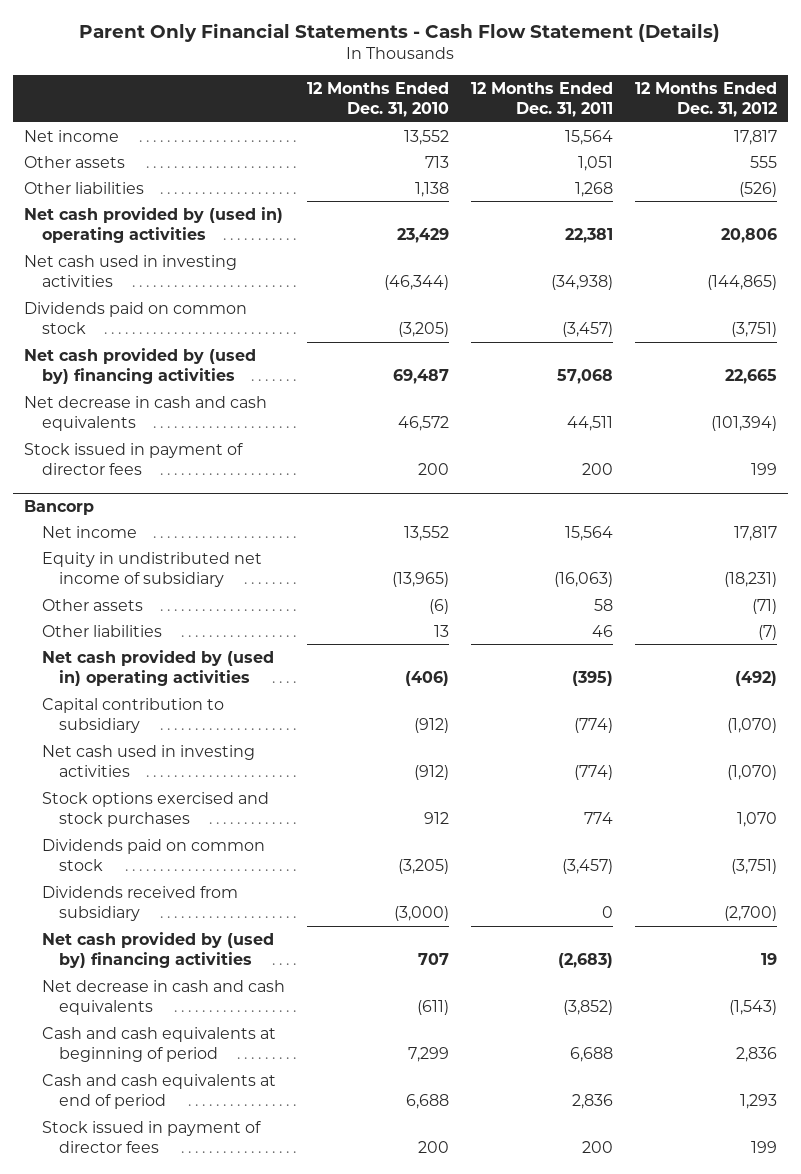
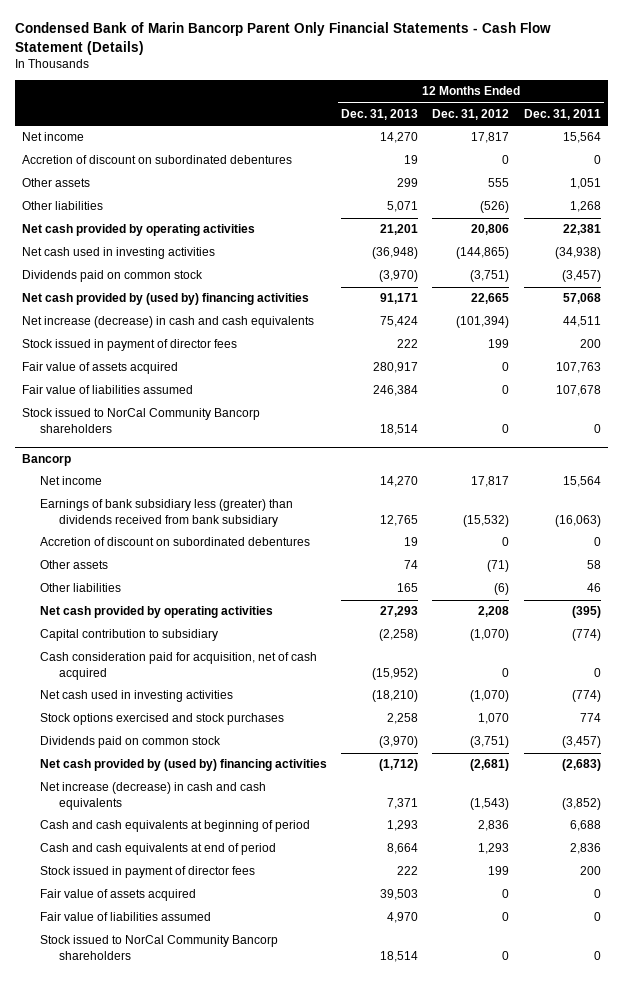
[79,22,721,42] Parent Only Financial Statements - Cash Flow Statement (Details) -> [14,22,551,55] Condensed Bank of Marin Bancorp Parent Only Financial Statements - Cash Flow Statement (Details)
[306,81,449,118] 12 Months Ended Dec. 31, 2010 -> none
none -> [341,108,419,120] Dec. 31, 2013
none -> [21,155,292,165] Accretion of discount on subordinated debentures
[23,206,283,244] Net cash provided by (used in) operating activities -> [21,224,255,237] Net cash provided by operating activities
[23,395,267,432] Net decrease in cash and cash equivalents -> [21,316,314,329] Net increase (decrease) in cash and cash equivalents
none -> [21,362,178,375] Fair value of assets acquired
none -> [21,385,193,395] Fair value of liabilities assumed
none -> [21,408,260,433] Stock issued to NorCal Community Bancorp shareholders
[41,551,262,588] Equity in undistributed net income of subsidiary -> none
none -> [40,499,294,527] Earnings of bank subsidiary less (greater) than dividends received from bank subsidiary
none -> [40,537,311,547] Accretion of discount on subordinated debentures
[757,624,777,640] (7) -> [494,583,510,596] (6)
[41,649,274,687] Net cash provided by (used in) operating activities -> [40,606,274,619] Net cash provided by operating activities
[734,671,777,687] (492) -> [478,606,510,618] 2,208
none -> [40,652,318,680] Cash consideration paid for acquisition, net of cash acquired
[41,885,238,922] Dividends received from subsidiary -> none
[760,953,777,966] 19 -> [470,759,510,772] (2,681)
[41,979,285,1016] Net decrease in cash and cash equivalents -> [40,782,267,810] Net increase (decrease) in cash and cash equivalents
none -> [40,889,197,902] Fair value of assets acquired
none -> [40,912,212,922] Fair value of liabilities assumed
none -> [40,935,279,960] Stock issued to NorCal Community Bancorp shareholders

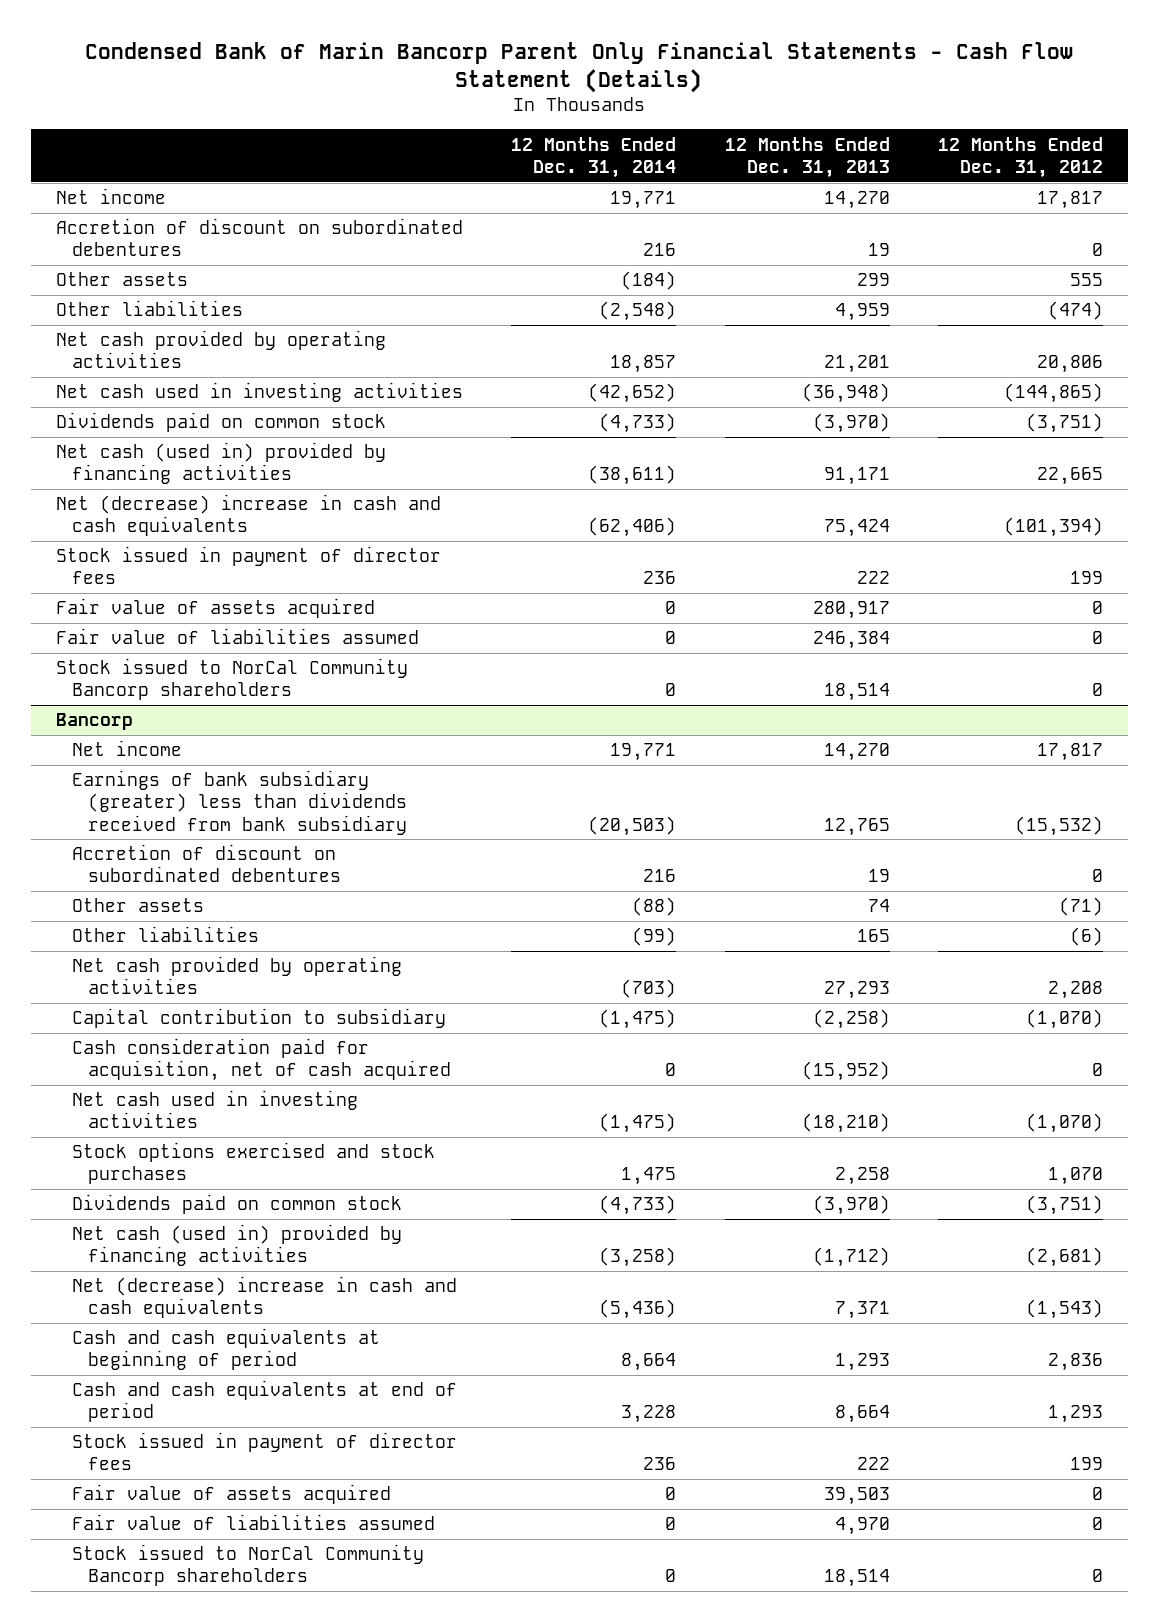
[523,108,601,120] Dec. 31, 2011 -> none
none -> [511,136,677,178] 12 Months Ended Dec. 31, 2014
[387,201,419,213] 5,071 -> [834,303,890,322] 4,959
[480,201,510,214] (526) -> [1048,301,1104,321] (474)
[21,293,309,306] Net cash provided by (used by) financing activities -> [55,442,386,485] Net cash (used in) provided by financing activities
[21,316,314,329] Net increase (decrease) in cash and cash equivalents -> [55,494,441,537] Net (decrease) increase in cash and cash equivalents
[40,499,294,527] Earnings of bank subsidiary less (greater) than dividends received from bank subsidiary -> [71,770,407,835] Earnings of bank subsidiary (greater) less than dividends received from bank subsidiary
[40,759,328,772] Net cash provided by (used by) financing activities -> [71,1224,402,1267] Net cash (used in) provided by financing activities
[40,782,267,810] Net increase (decrease) in cash and cash equivalents -> [71,1276,457,1319] Net (decrease) increase in cash and cash equivalents

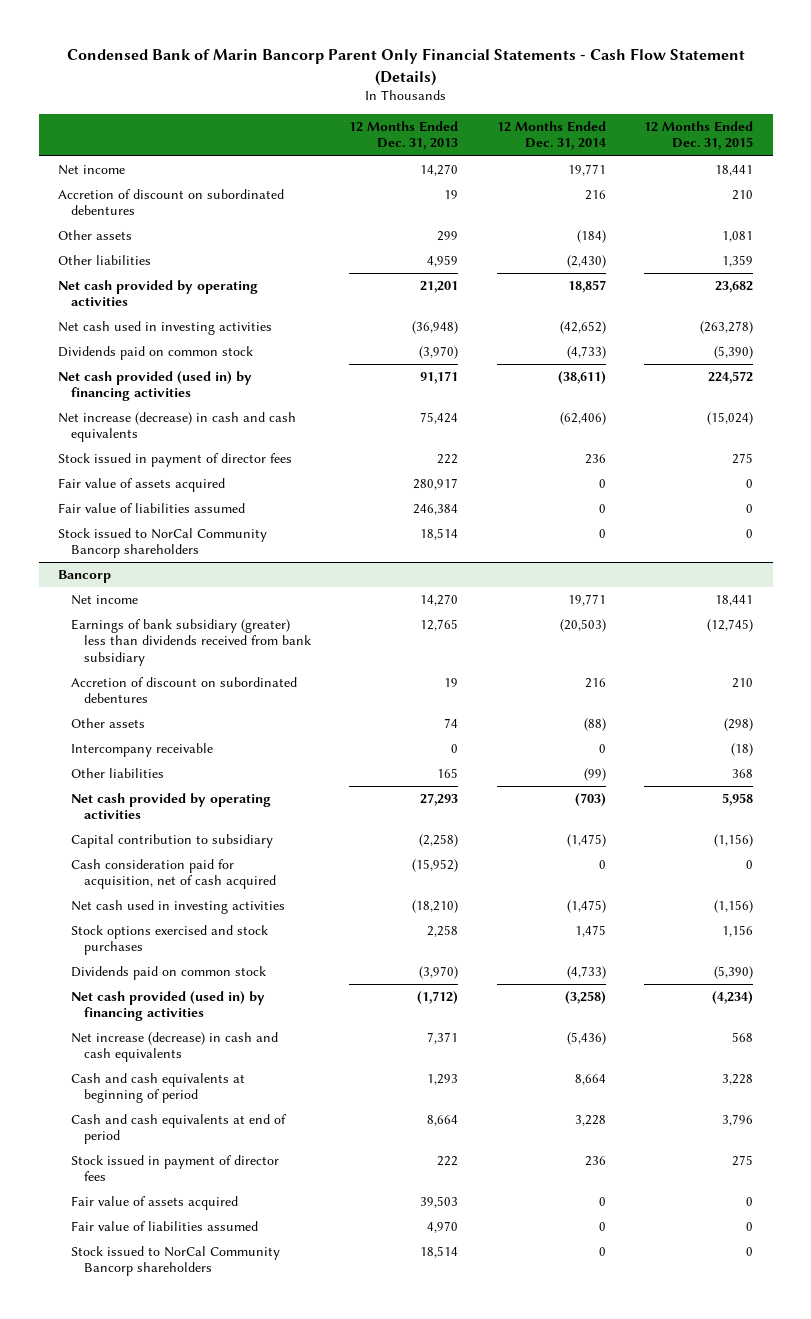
[938,136,1104,178] 12 Months Ended Dec. 31, 2012 -> none
none -> [644,121,754,151] 12 Months Ended Dec. 31, 2015
[599,301,677,322] (2,548) -> [566,255,606,269] (2,430)
[55,442,386,485] Net cash (used in) provided by financing activities -> [57,371,252,402] Net cash provided (used in) by financing activities
[55,494,441,537] Net (decrease) increase in cash and cash equivalents -> [57,412,296,443] Net increase (decrease) in cash and cash equivalents
none -> [70,743,213,758] Intercompany receivable
[71,1224,402,1267] Net cash (used in) provided by financing activities -> [70,991,265,1022] Net cash provided (used in) by financing activities
[71,1276,457,1319] Net (decrease) increase in cash and cash equivalents -> [70,1032,278,1063] Net increase (decrease) in cash and cash equivalents

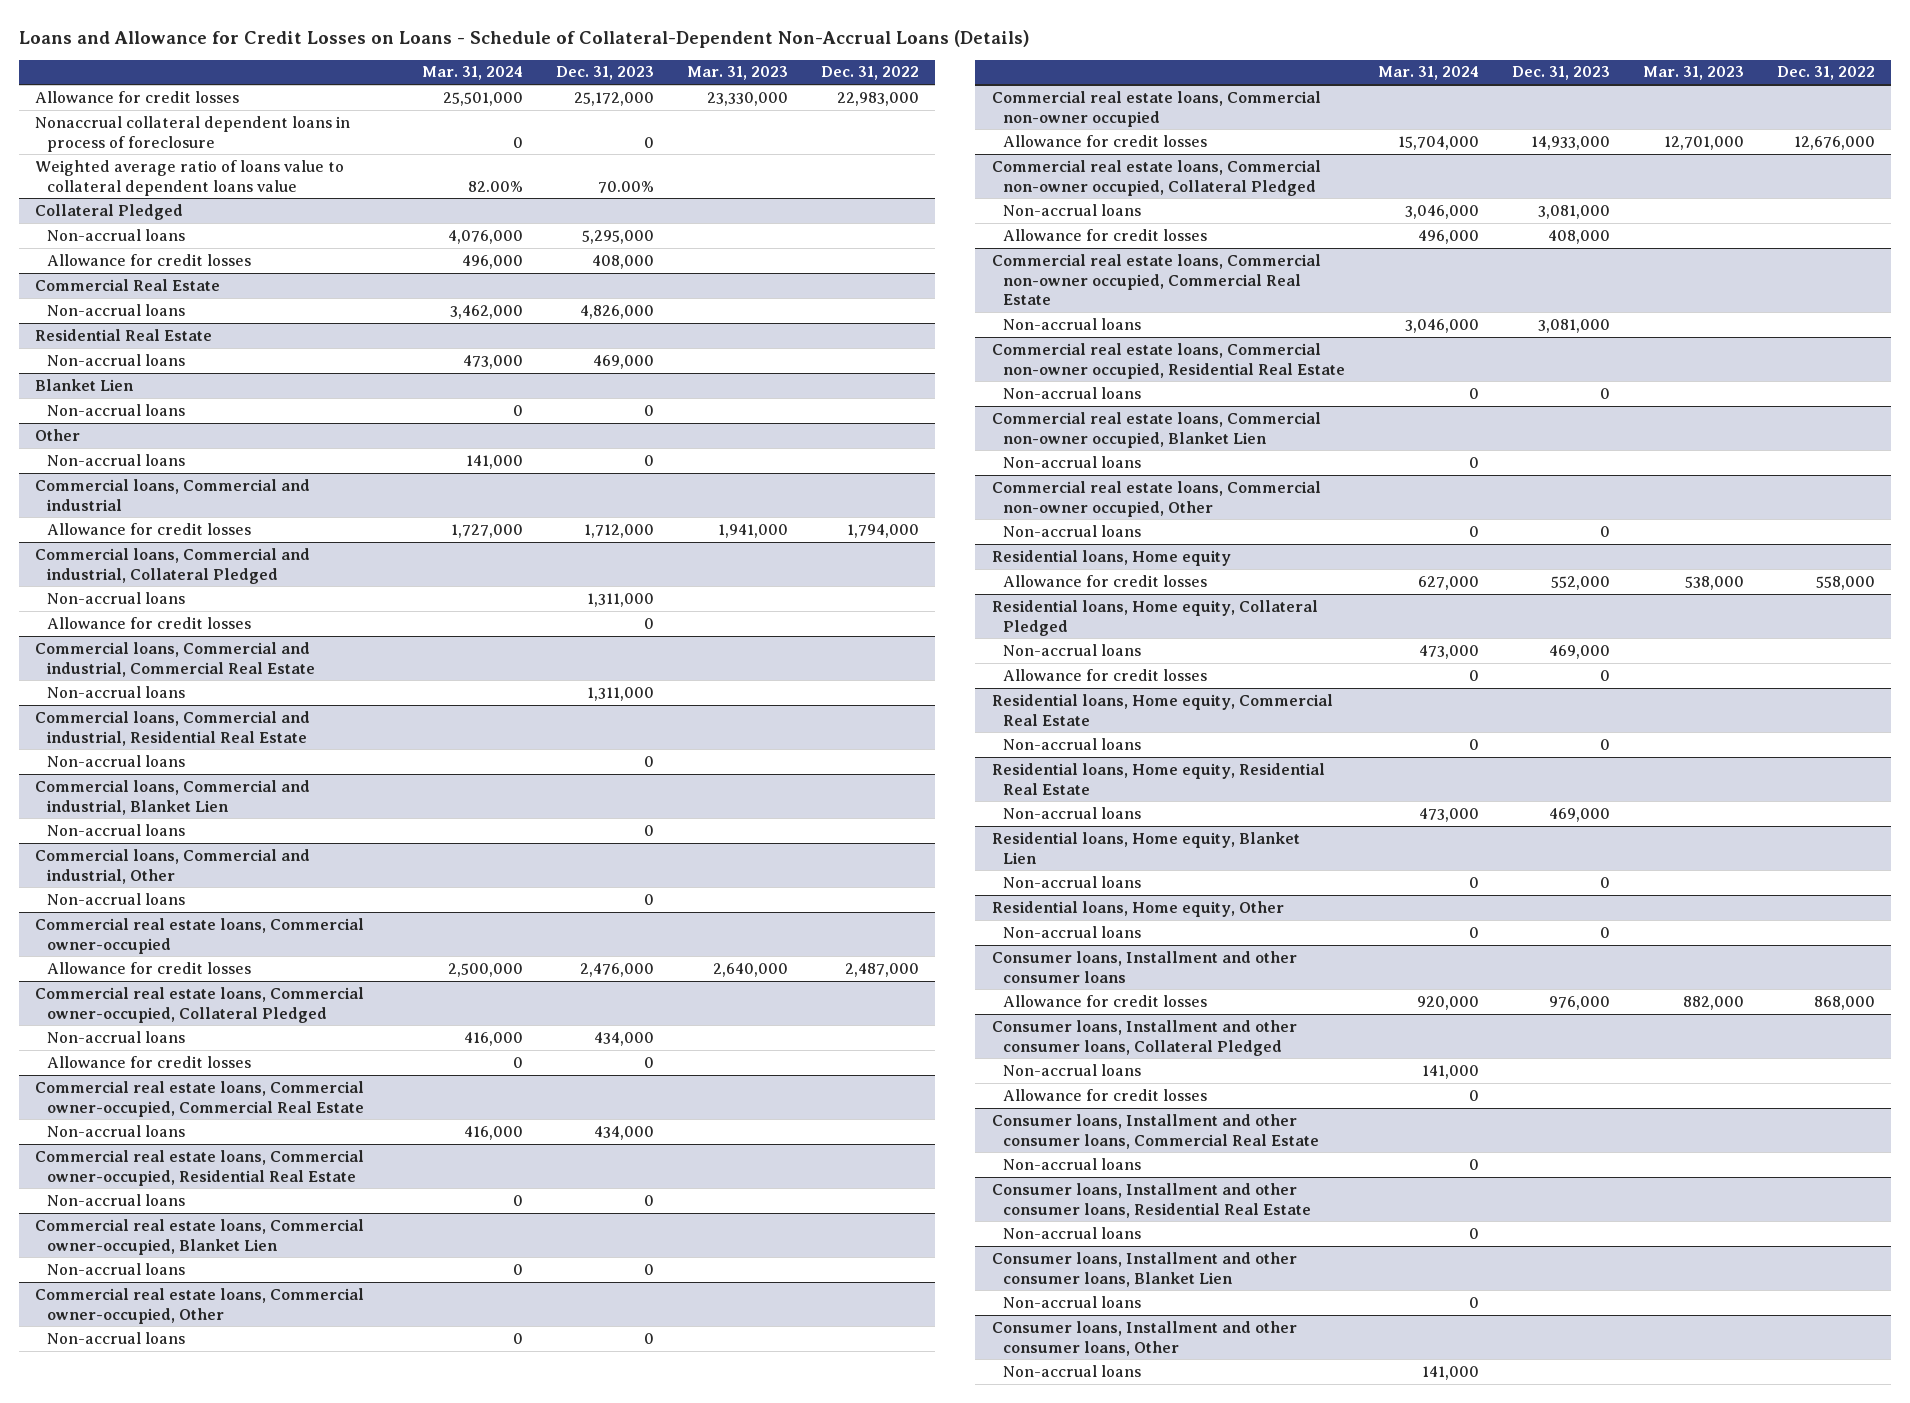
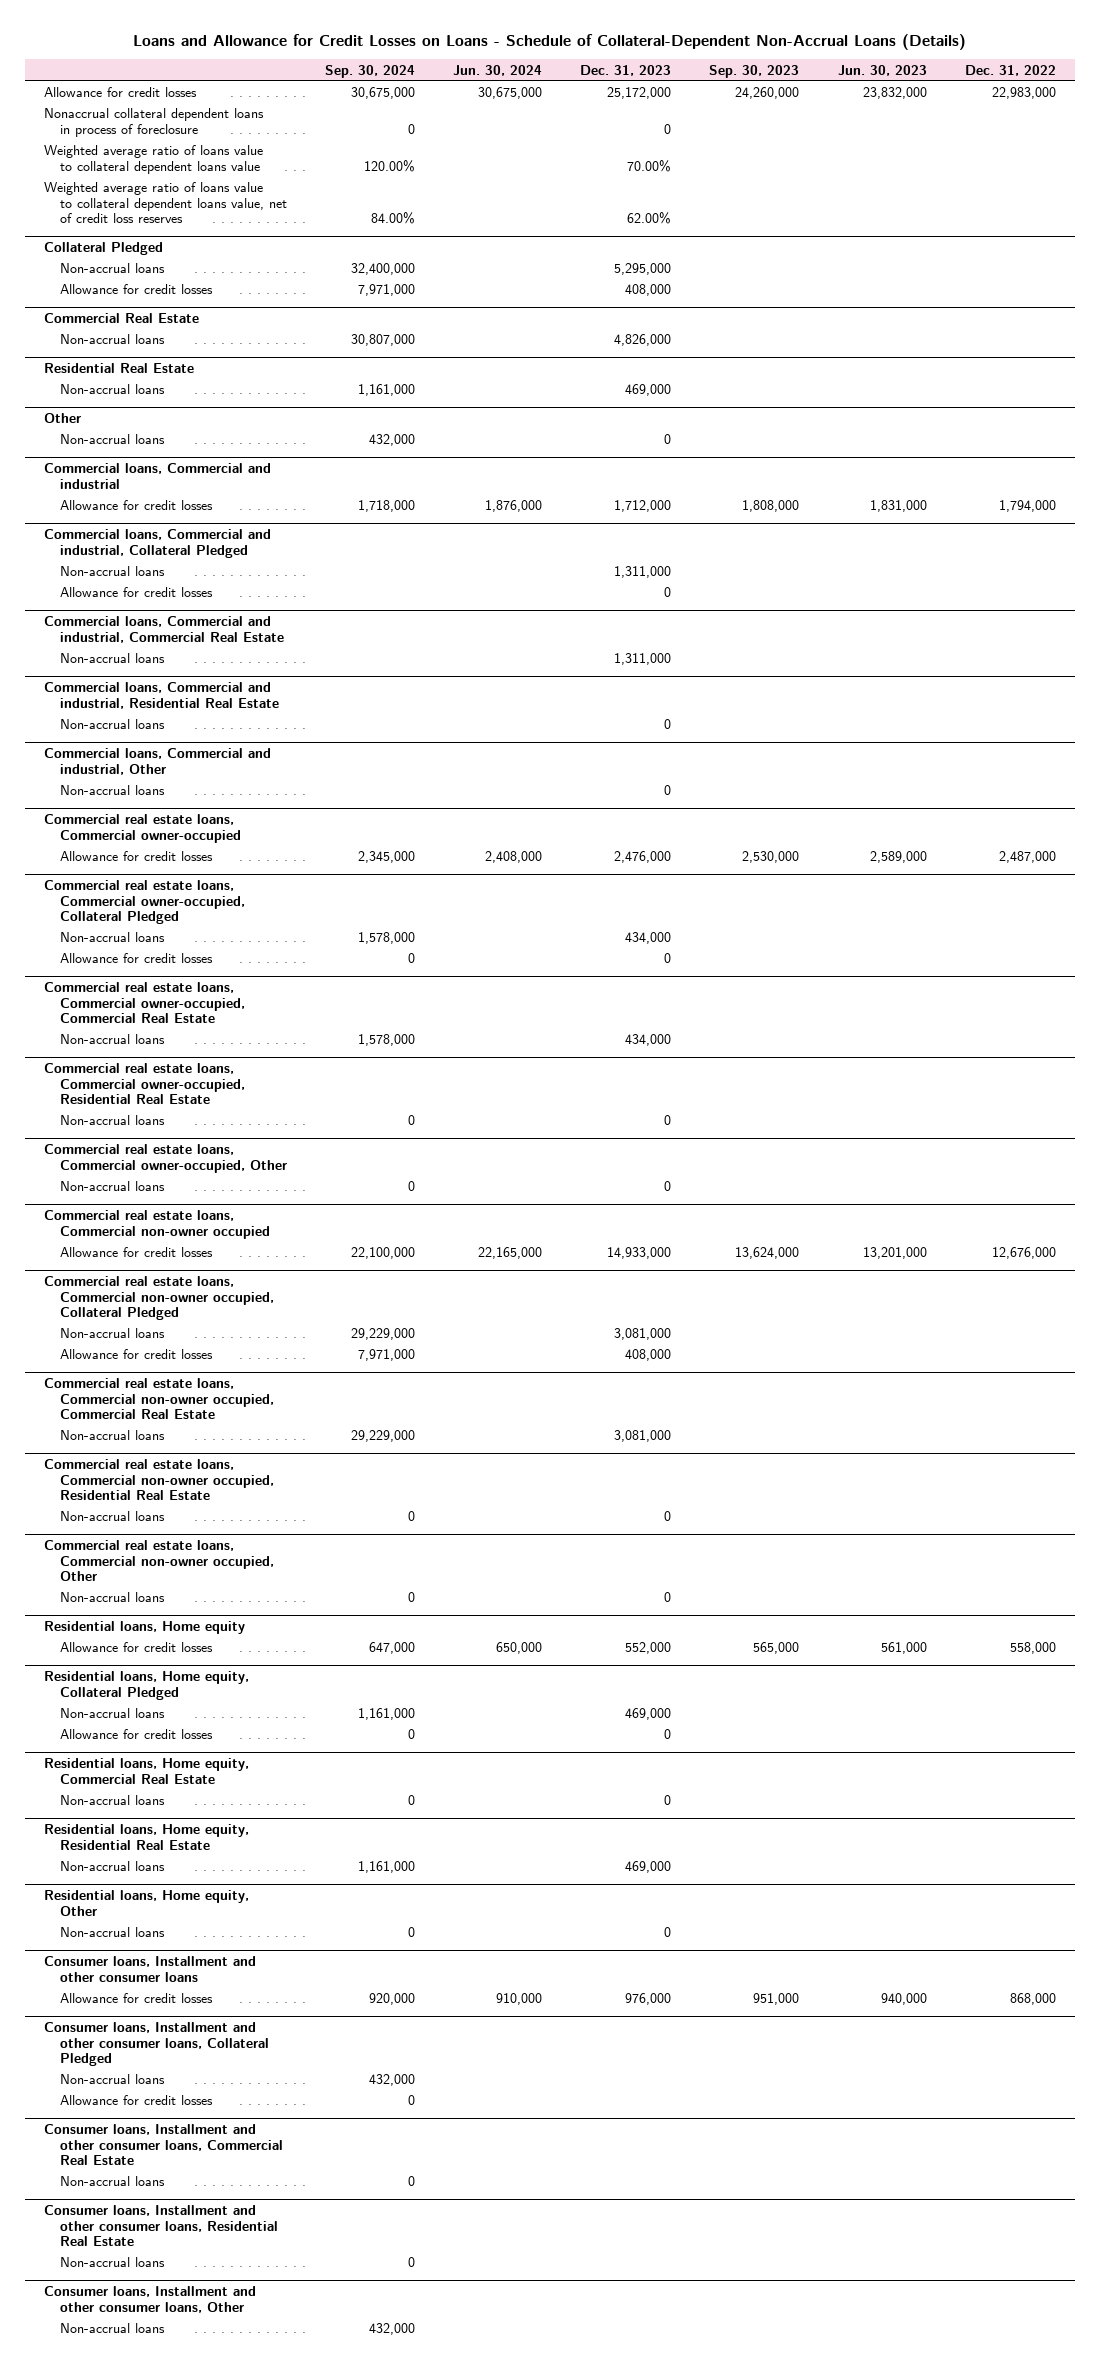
[422,66,524,81] Mar. 31, 2024 -> none
[686,66,788,81] Mar. 31, 2023 -> none
none -> [325,64,416,78] Sep. 30, 2024
none -> [453,64,543,76] Jun. 30, 2024
none -> [709,64,800,78] Sep. 30, 2023
none -> [837,64,927,76] Jun. 30, 2023
none -> [44,182,288,224] Weighted average ratio of loans value to collateral dependent loans value, net of credit loss reserves
[35,378,135,391] Blanket Lien -> none
[47,403,186,416] Non-accrual loans -> none
[35,779,311,815] Commercial loans, Commercial and industrial, Blanket Lien -> none
[47,823,186,836] Non-accrual loans -> none
[35,1218,365,1255] Commercial real estate loans, Commercial owner-occupied, Blanket Lien -> none
[47,1262,186,1275] Non-accrual loans -> none
[991,411,1321,448] Commercial real estate loans, Commercial non-owner occupied, Blanket Lien -> none
[1003,455,1142,468] Non-accrual loans -> none
[991,831,1300,864] Residential loans, Home equity, Blanket Lien -> none
[1003,875,1142,888] Non-accrual loans -> none
[991,1251,1297,1287] Consumer loans, Installment and other consumer loans, Blanket Lien -> none
[1003,1295,1142,1308] Non-accrual loans -> none

